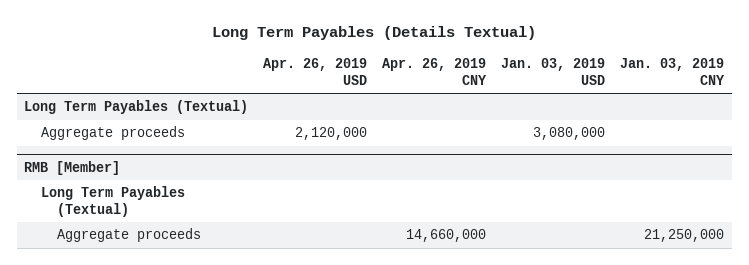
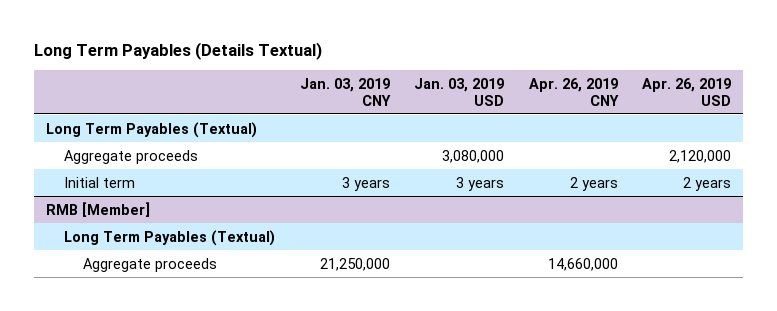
none -> [64,176,136,188] Initial term

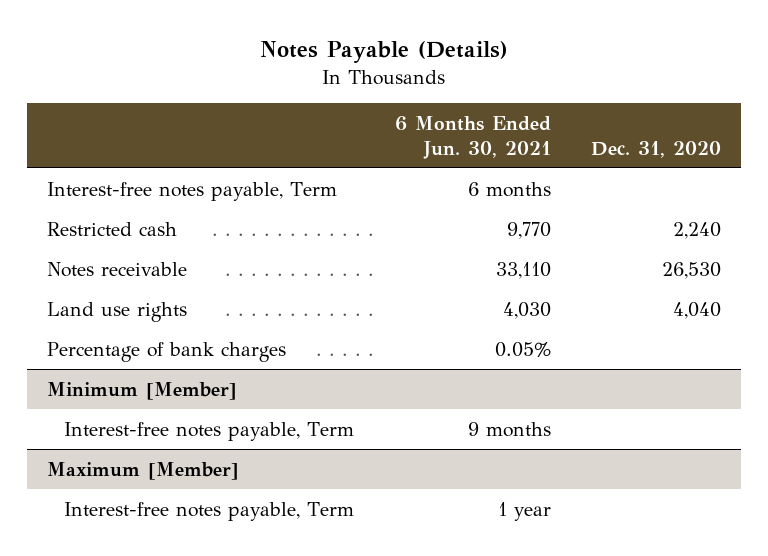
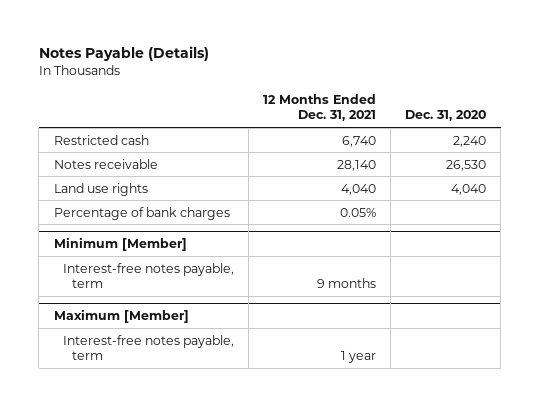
[394,115,551,159] 6 Months Ended Jun. 30, 2021 -> none
none -> [262,93,376,122] 12 Months Ended Dec. 31, 2021
[47,181,338,201] Interest-free notes payable, Term -> none
[64,421,355,441] Interest-free notes payable, Term -> [62,262,234,288] Interest-free notes payable, term
[64,501,355,521] Interest-free notes payable, Term -> [62,334,234,360] Interest-free notes payable, term

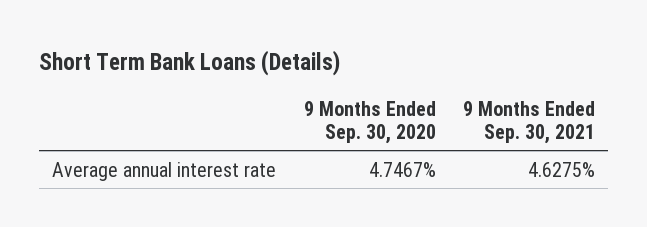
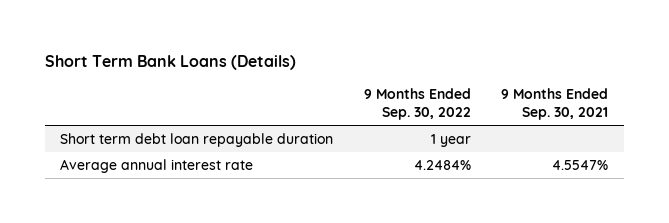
[303,100,436,144] 9 Months Ended Sep. 30, 2020 -> none
none -> [363,88,471,120] 9 Months Ended Sep. 30, 2022
none -> [60,133,334,148] Short term debt loan repayable duration
[527,161,595,177] 4.6275% -> [552,160,609,171] 4.5547%

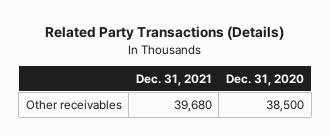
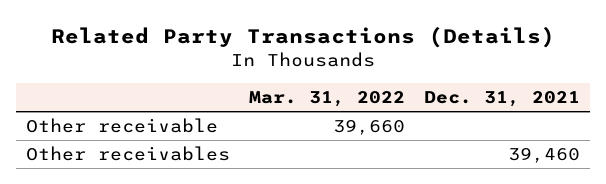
[226,73,305,86] Dec. 31, 2020 -> none
none -> [248,91,405,108] Mar. 31, 2022
none -> [25,118,218,134] Other receivable
[173,99,212,112] 39,680 -> [508,147,581,164] 39,460

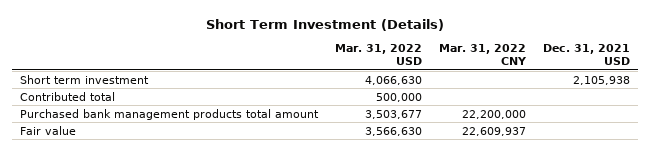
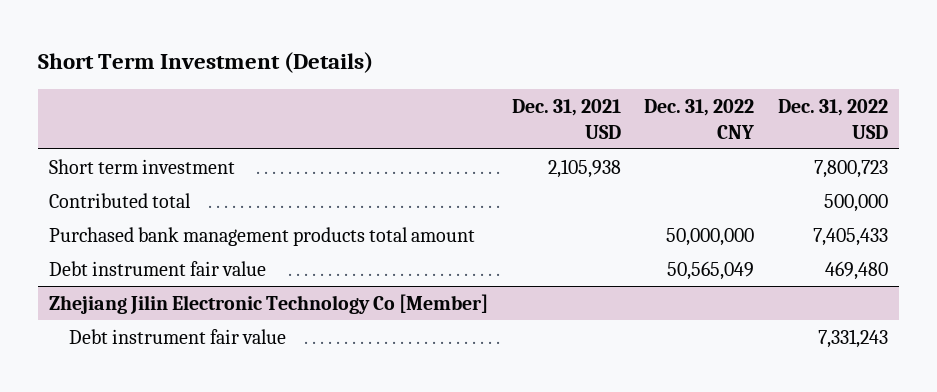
[335,44,423,66] Mar. 31, 2022 USD -> none
[439,44,528,66] Mar. 31, 2022 CNY -> none
none -> [644,98,755,139] Dec. 31, 2022 CNY
none -> [777,98,888,139] Dec. 31, 2022 USD
[20,125,77,135] Fair value -> [49,260,267,276] Debt instrument fair value
none -> [49,293,489,314] Zhejiang Jilin Electronic Technology Co [Member]
none -> [68,328,286,344] Debt instrument fair value

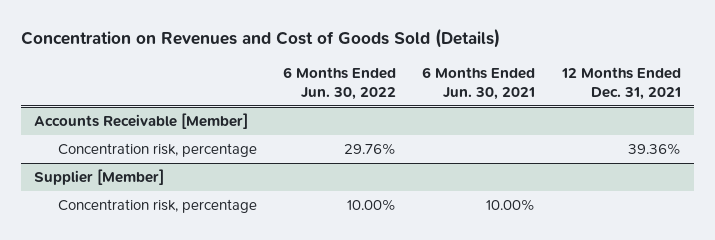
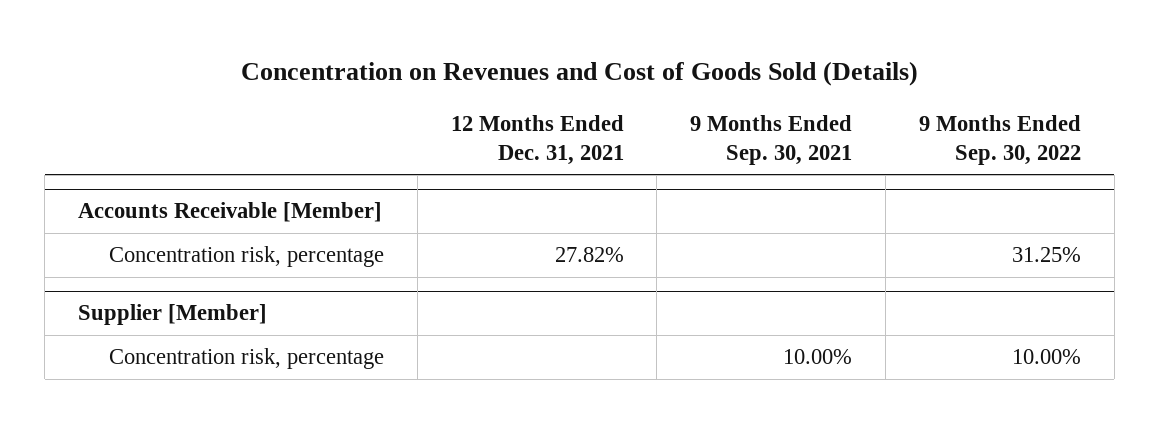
[282,66,396,100] 6 Months Ended Jun. 30, 2022 -> none
[422,66,536,100] 6 Months Ended Jun. 30, 2021 -> none
none -> [690,115,853,165] 9 Months Ended Sep. 30, 2021
none -> [918,115,1081,165] 9 Months Ended Sep. 30, 2022
[627,142,681,155] 39.36% -> [554,247,624,263] 27.82%

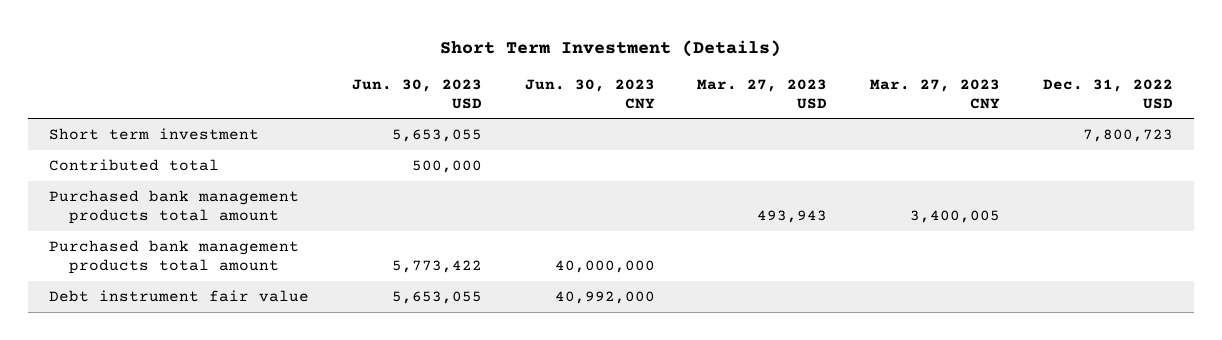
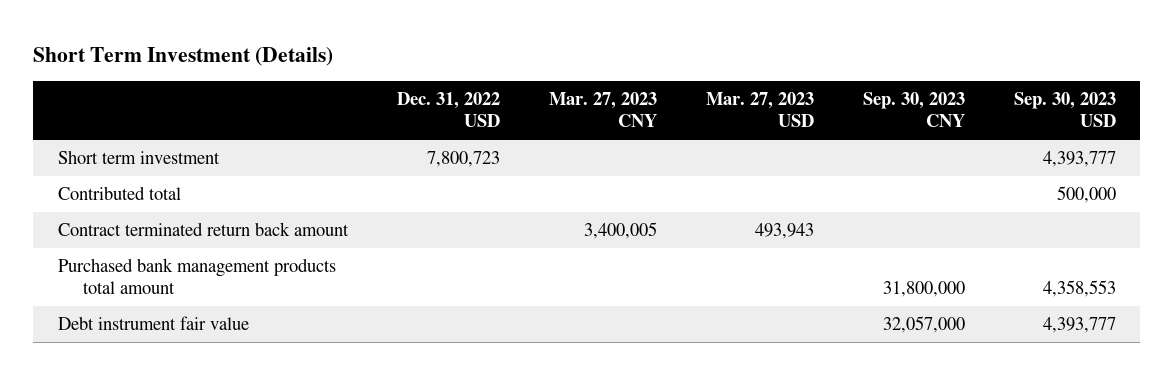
[351,78,482,109] Jun. 30, 2023 USD -> none
[524,78,655,109] Jun. 30, 2023 CNY -> none
none -> [862,92,965,128] Sep. 30, 2023 CNY
none -> [1013,92,1116,128] Sep. 30, 2023 USD
[48,190,299,224] Purchased bank management products total amount -> [57,222,349,237] Contract terminated return back amount

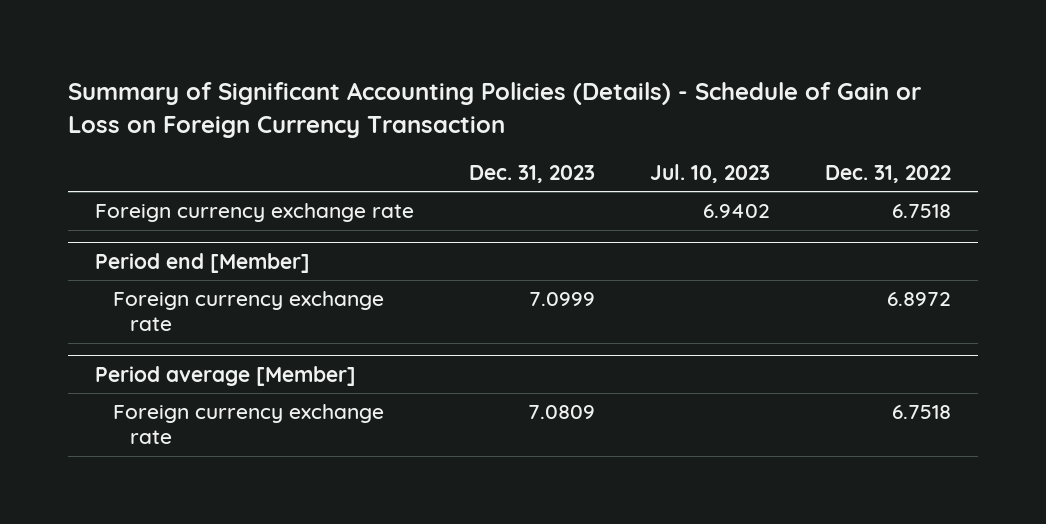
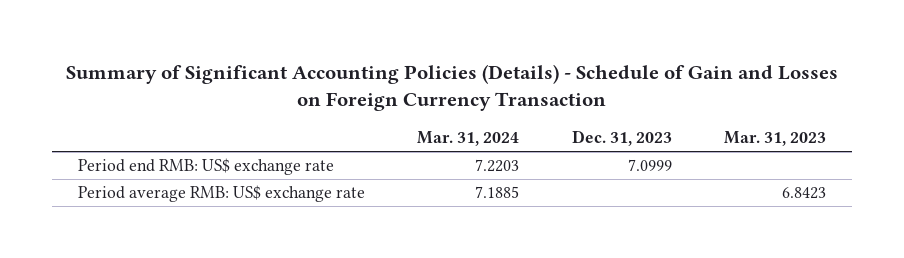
[68,82,922,138] Summary of Significant Accounting Policies (Details) - Schedule of Gain or Loss on Foreign Currency Transaction -> [65,63,838,112] Summary of Significant Accounting Policies (Details) - Schedule of Gain and Losses on Foreign Currency Transaction
[650,163,771,183] Jul. 10, 2023 -> none
[824,164,951,183] Dec. 31, 2022 -> none
none -> [417,131,520,147] Mar. 31, 2024
none -> [724,131,827,147] Mar. 31, 2023
[95,252,311,273] Period end [Member] -> none
[112,291,384,332] Foreign currency exchange rate -> none
[95,365,357,386] Period average [Member] -> none
[112,404,384,445] Foreign currency exchange rate -> none
none -> [77,158,334,176] Period end RMB: US$ exchange rate
[95,203,415,223] Foreign currency exchange rate -> [77,185,365,203] Period average RMB: US$ exchange rate

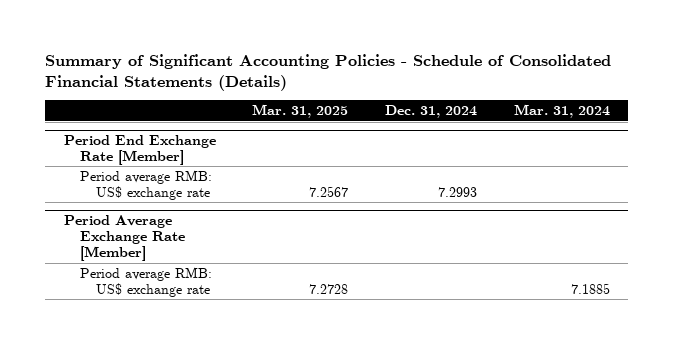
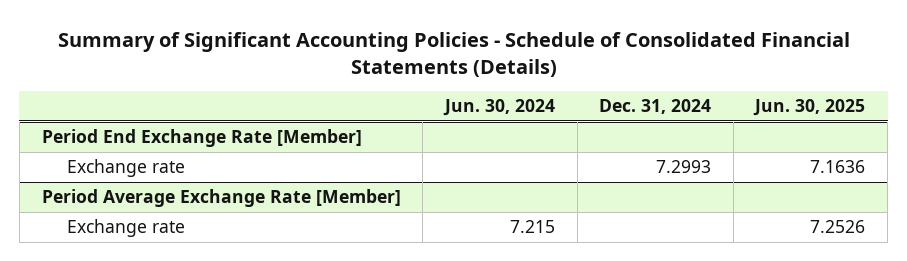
[252,104,349,119] Mar. 31, 2025 -> none
[513,104,610,119] Mar. 31, 2024 -> none
none -> [442,99,555,117] Jun. 30, 2024
none -> [753,99,866,117] Jun. 30, 2025
[79,169,212,200] Period average RMB: US$ exchange rate -> [67,159,186,178] Exchange rate
[79,266,212,297] Period average RMB: US$ exchange rate -> [67,219,186,238] Exchange rate

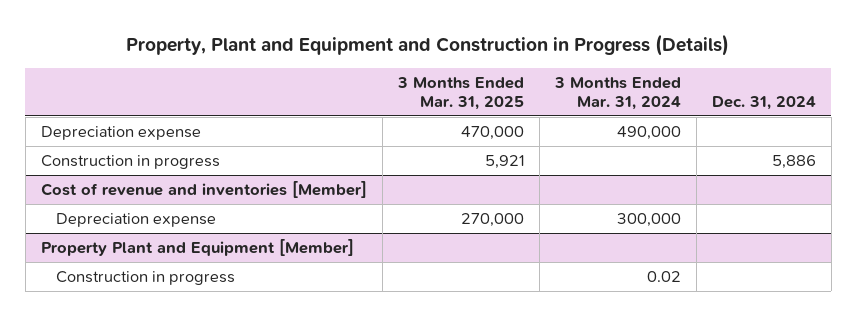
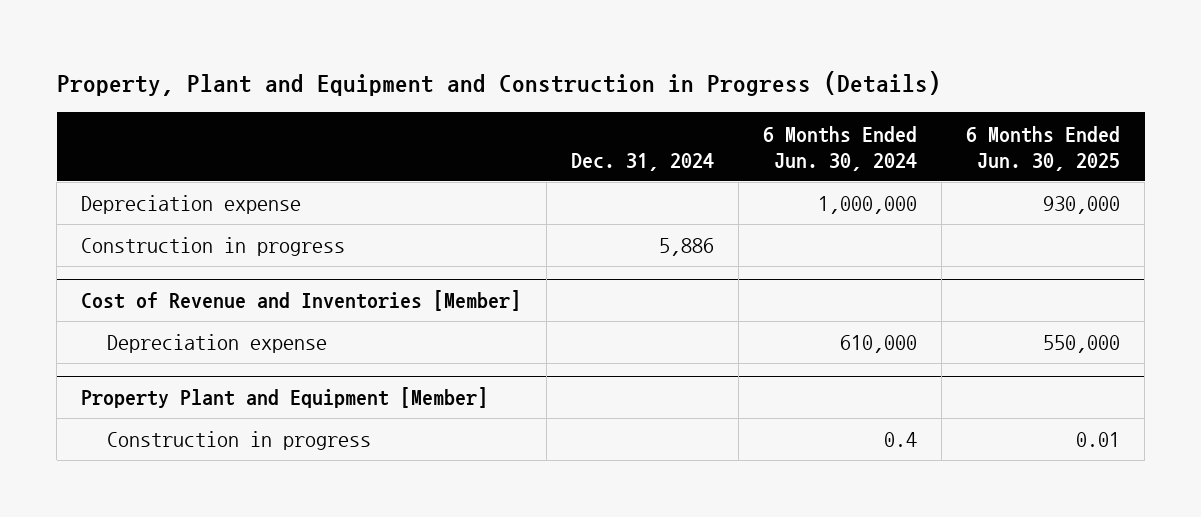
[396,76,524,110] 3 Months Ended Mar. 31, 2025 -> none
[553,76,681,110] 3 Months Ended Mar. 31, 2024 -> none
none -> [762,125,917,171] 6 Months Ended Jun. 30, 2024
none -> [966,125,1121,171] 6 Months Ended Jun. 30, 2025
[40,180,367,198] Cost of revenue and inventories [Member] -> [81,290,522,312] Cost of Revenue and Inventories [Member]

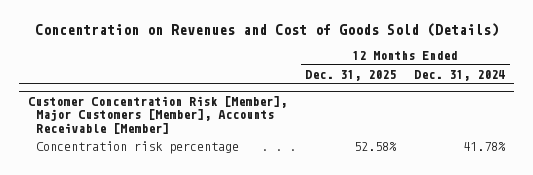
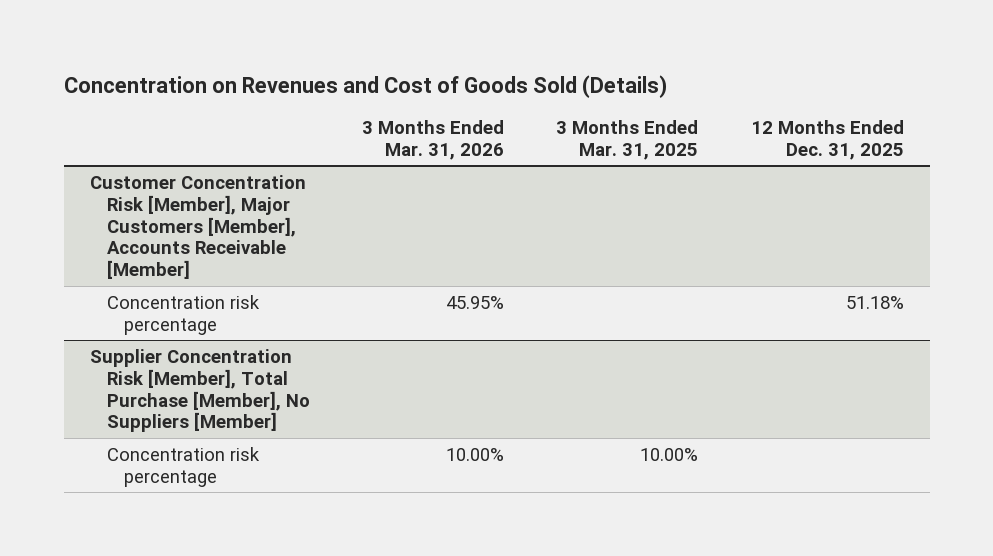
[414,70,506,82] Dec. 31, 2024 -> none
none -> [362,119,505,160] 3 Months Ended Mar. 31, 2026
none -> [556,119,699,160] 3 Months Ended Mar. 31, 2025
[354,142,398,152] 52.58% -> [845,295,904,309] 51.18%
none -> [89,348,310,433] Supplier Concentration Risk [Member], Total Purchase [Member], No Suppliers [Member]
none -> [106,446,260,487] Concentration risk percentage

